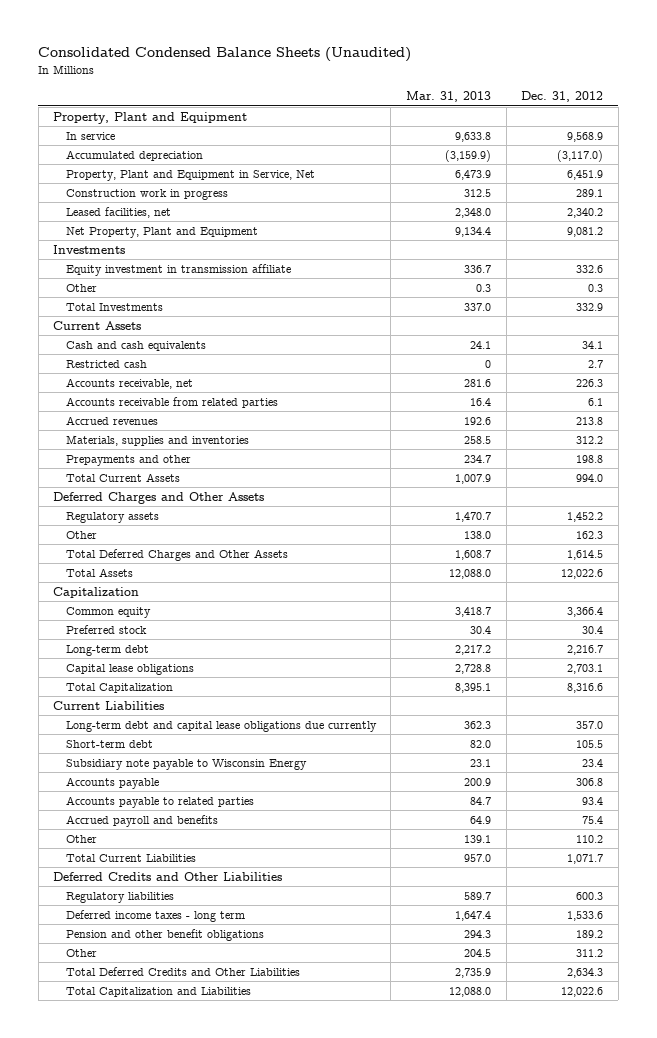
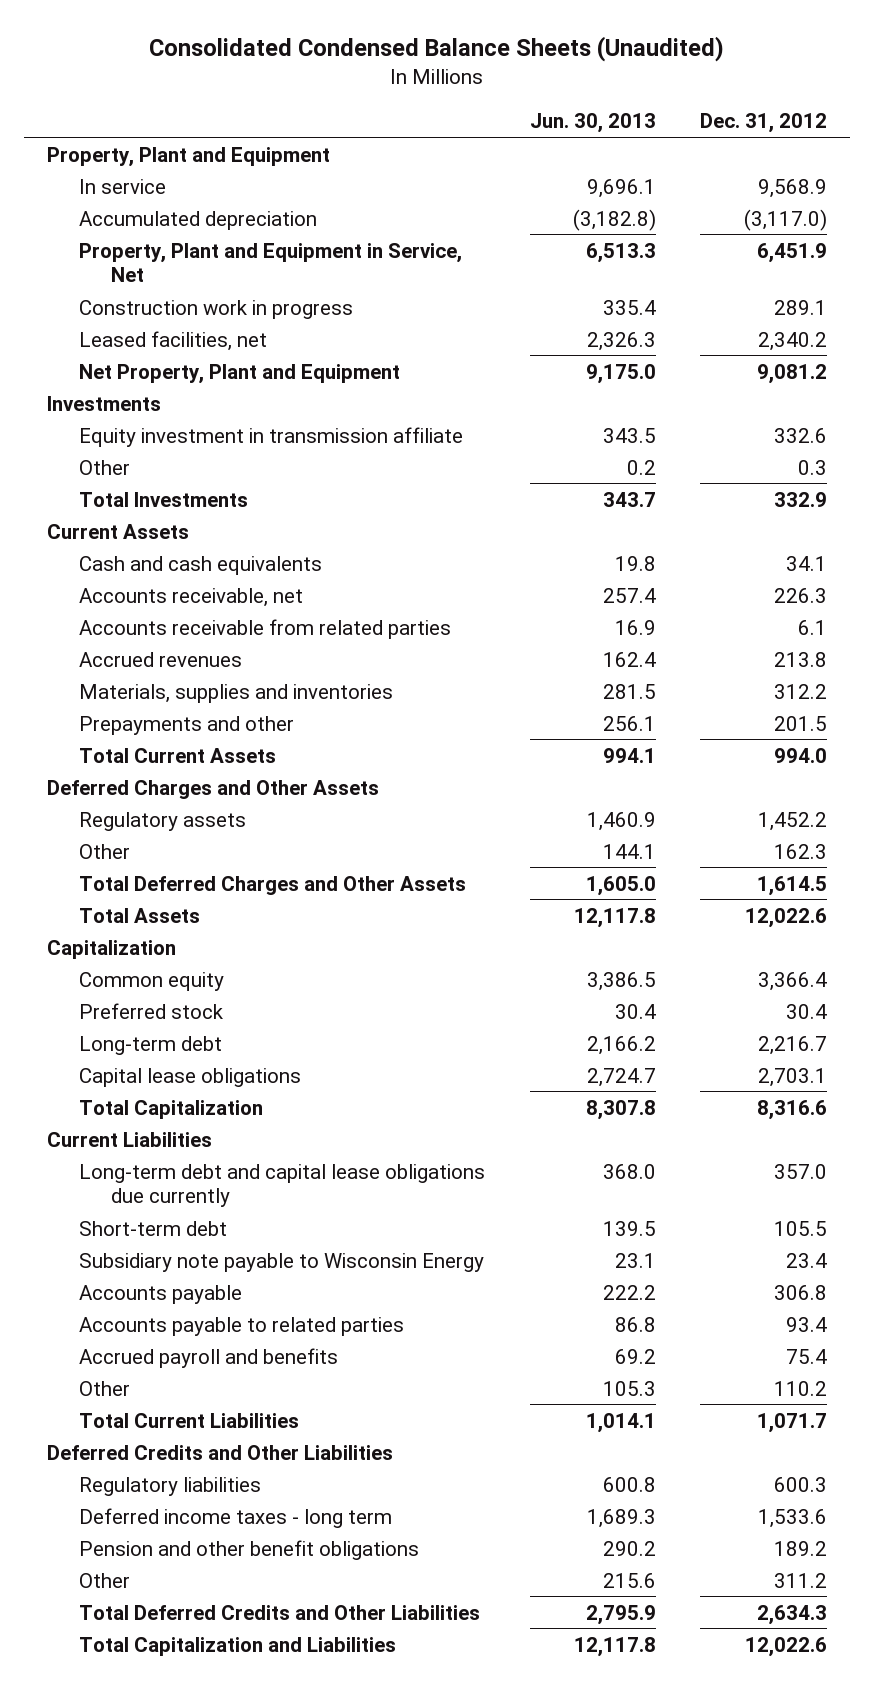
[405,91,491,103] Mar. 31, 2013 -> none
none -> [529,113,656,134] Jun. 30, 2013
[65,359,147,368] Restricted cash -> none
[576,454,604,463] 198.8 -> [774,715,828,731] 201.5

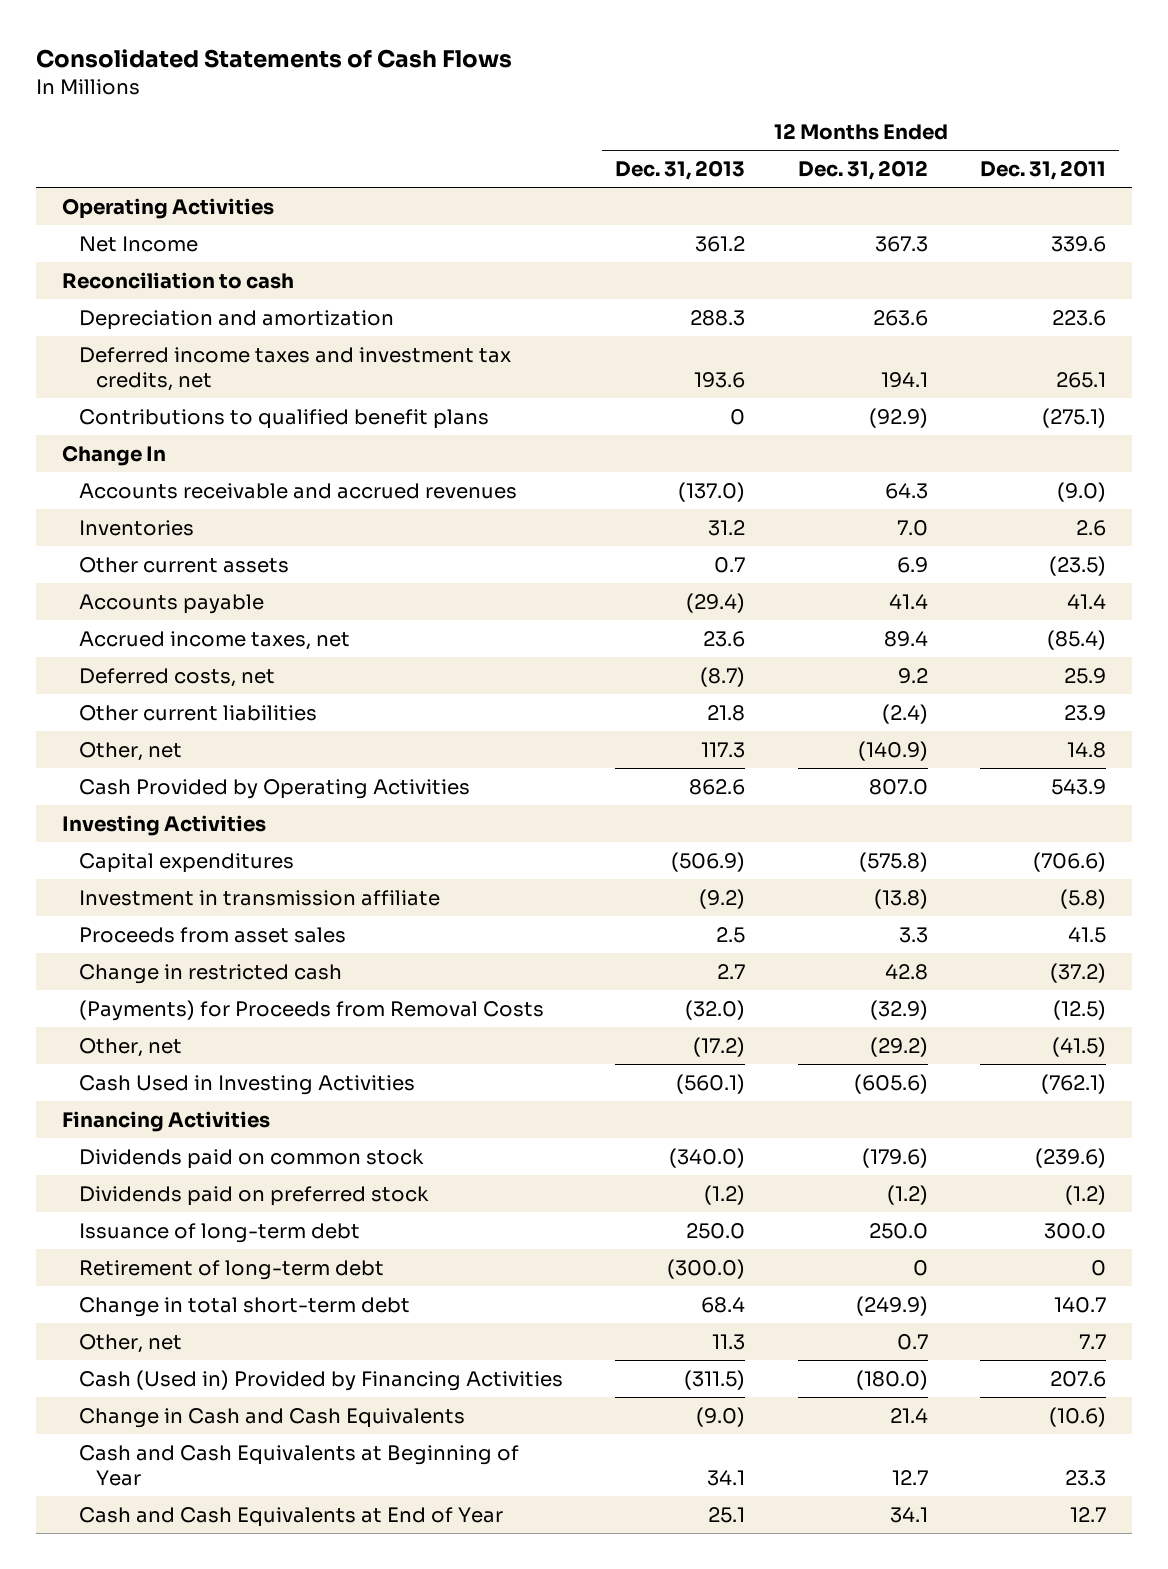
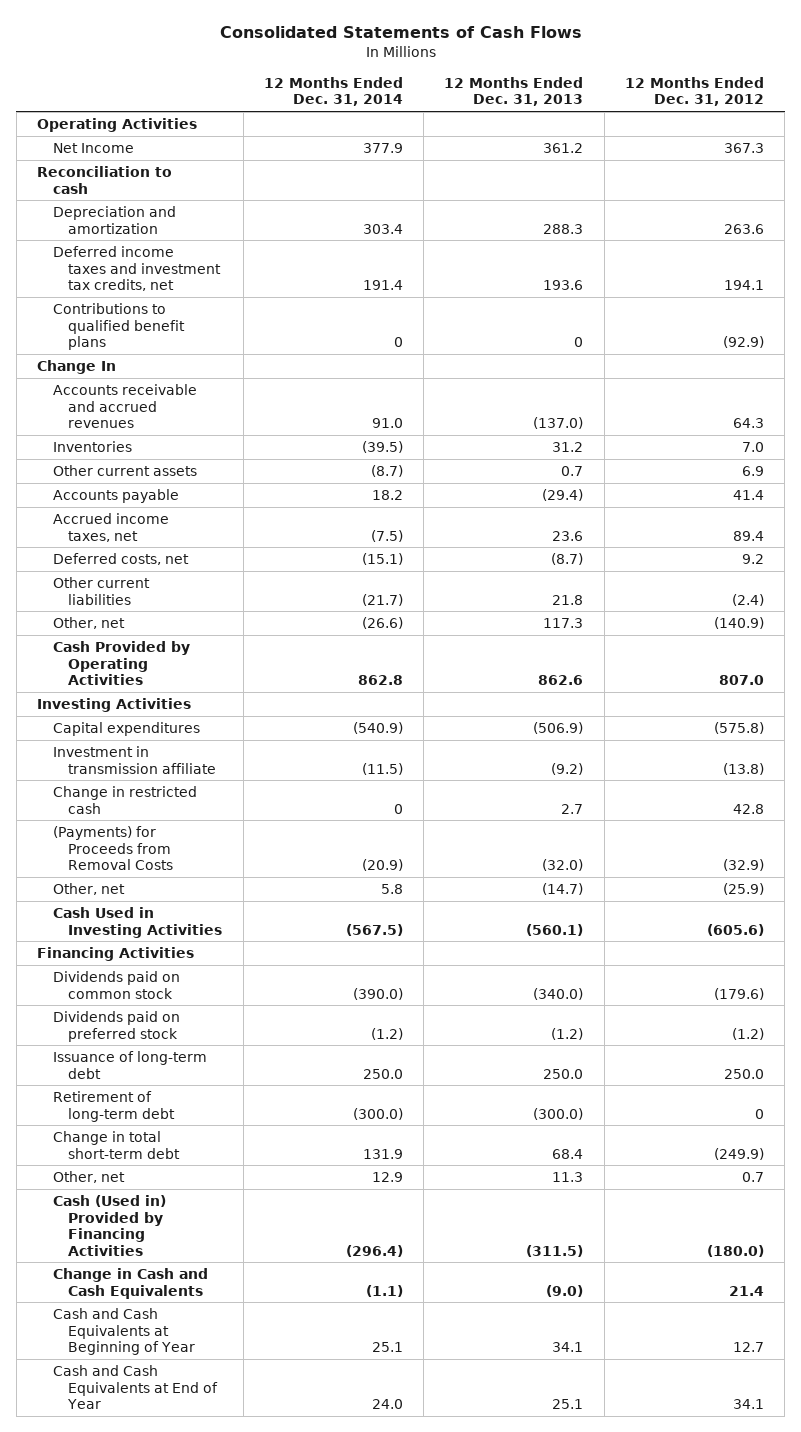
[980,160,1107,181] Dec. 31, 2011 -> none
none -> [263,76,403,107] 12 Months Ended Dec. 31, 2014
[79,926,347,943] Proceeds from asset sales -> none
[693,1036,746,1057] (17.2) -> [542,883,584,896] (14.7)
[869,1036,928,1057] (29.2) -> [722,883,764,896] (25.9)

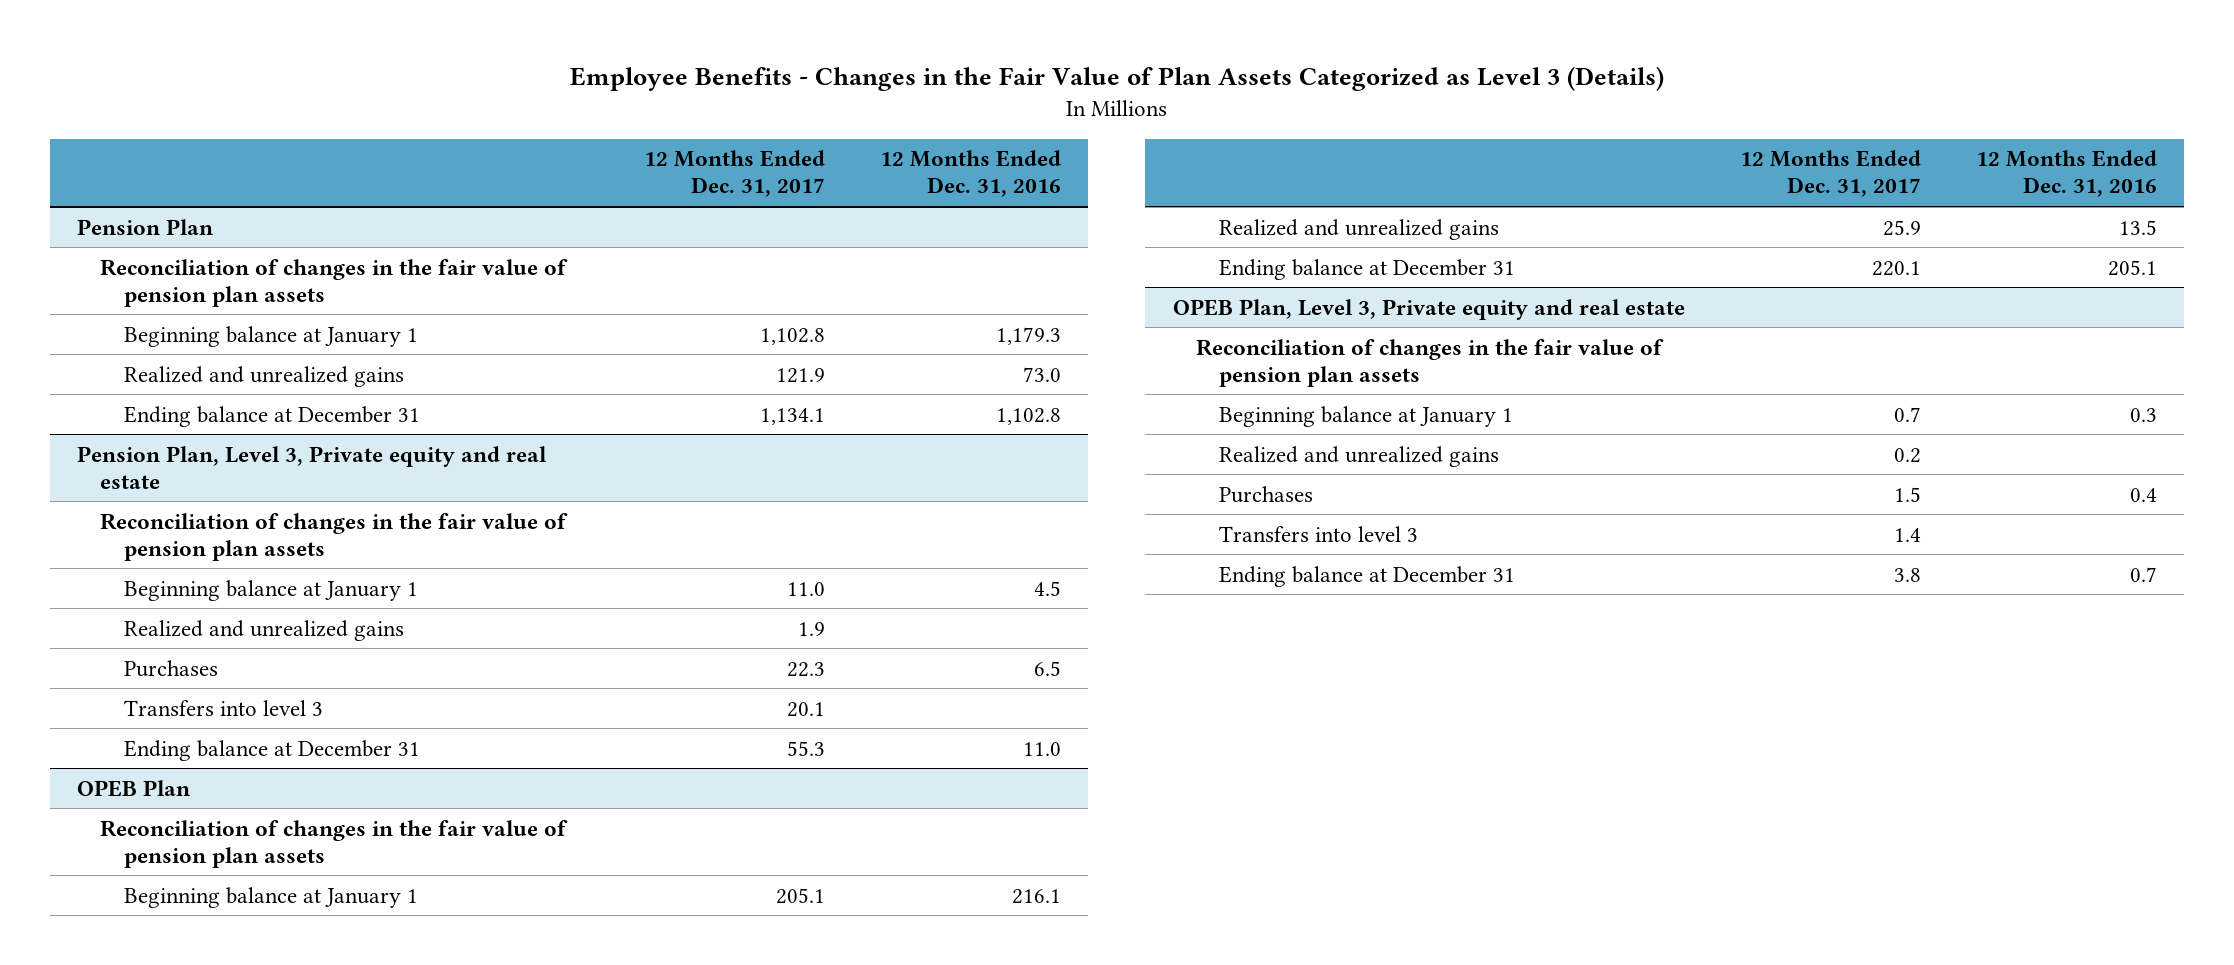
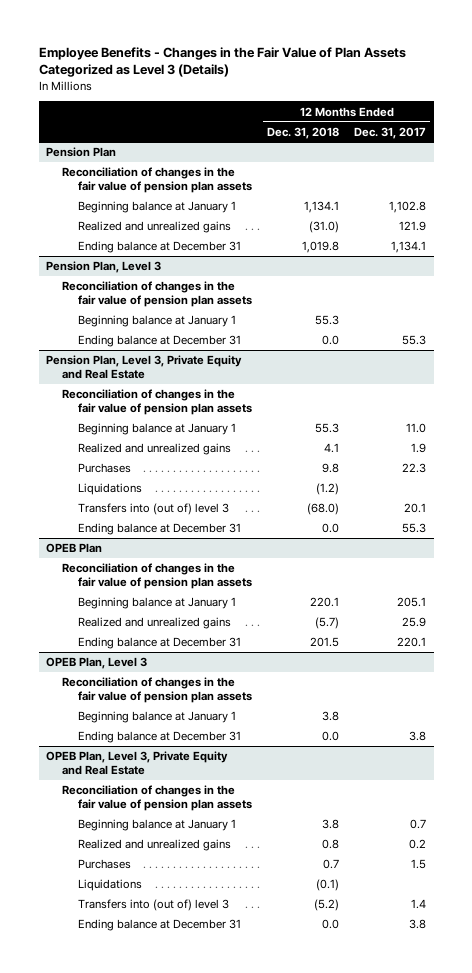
[879,150,1061,198] 12 Months Ended Dec. 31, 2016 -> none
none -> [267,126,340,139] Dec. 31, 2018
[77,445,548,489] Pension Plan, Level 3, Private equity and real estate -> none
none -> [46,261,162,274] Pension Plan, Level 3
none -> [78,315,237,328] Beginning balance at January 1
none -> [78,335,242,348] Ending balance at December 31
none -> [46,355,243,380] Pension Plan, Level 3, Private Equity and Real Estate
none -> [62,389,253,416] Reconciliation of changes in the fair value of pension plan assets
none -> [78,483,143,496] Liquidations
[123,699,323,716] Transfers into level 3 -> [78,503,230,516] Transfers into (out of) level 3
[1172,298,1685,320] OPEB Plan, Level 3, Private equity and real estate -> none
none -> [46,657,148,670] OPEB Plan, Level 3
none -> [78,711,237,724] Beginning balance at January 1
none -> [78,731,242,744] Ending balance at December 31
none -> [46,751,229,776] OPEB Plan, Level 3, Private Equity and Real Estate
none -> [62,785,253,812] Reconciliation of changes in the fair value of pension plan assets
none -> [78,879,143,892] Liquidations
[1219,525,1419,542] Transfers into level 3 -> [78,899,230,912] Transfers into (out of) level 3

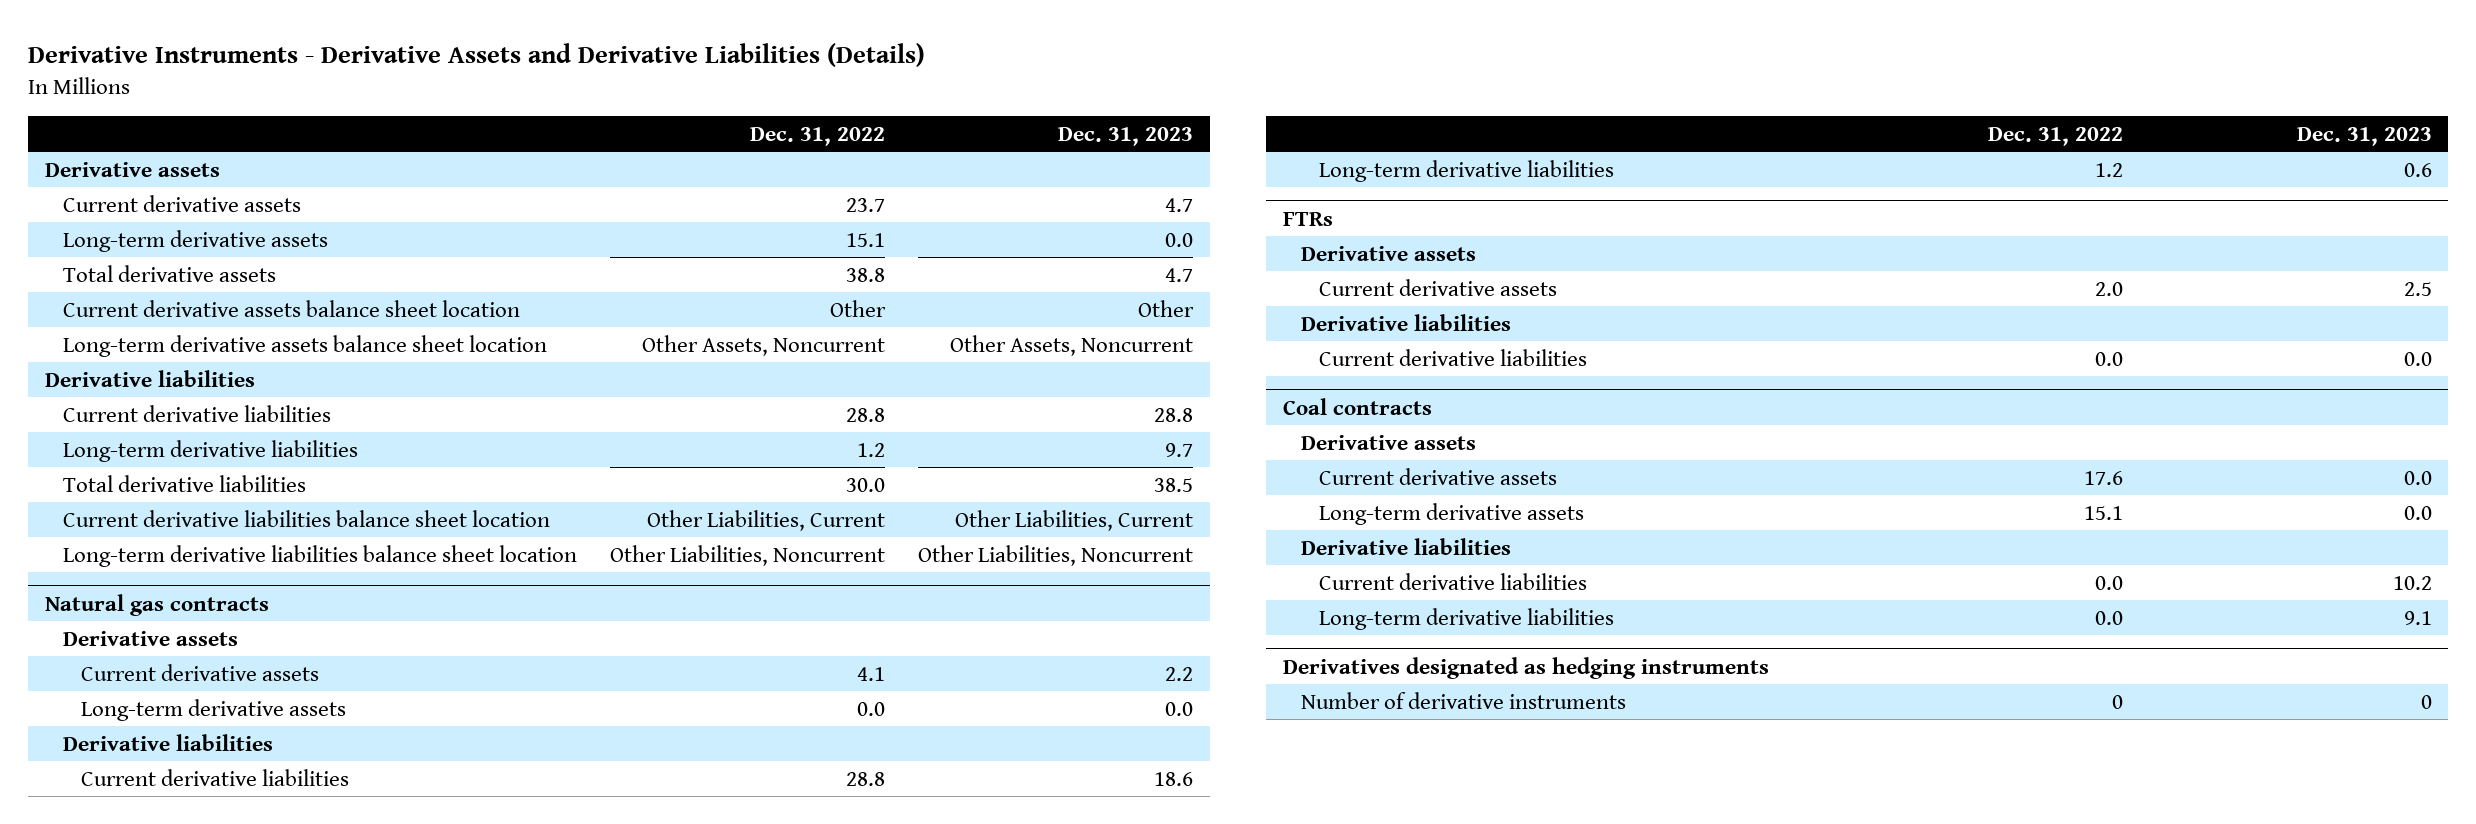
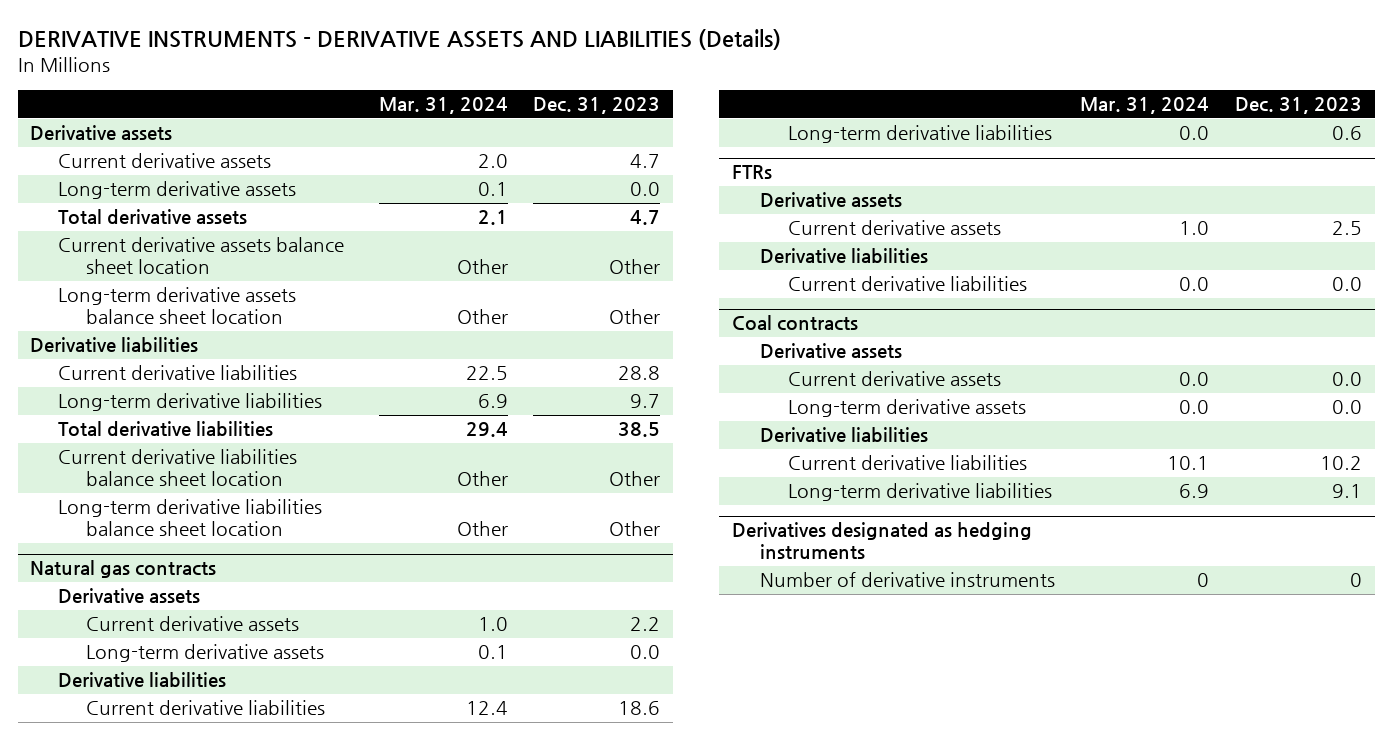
[28,43,926,68] Derivative Instruments - Derivative Assets and Derivative Liabilities (Details) -> [17,29,781,51] DERIVATIVE INSTRUMENTS - DERIVATIVE ASSETS AND LIABILITIES (Details)
[750,126,886,146] Dec. 31, 2022 -> none
none -> [378,97,508,115] Mar. 31, 2024
[950,334,1194,356] Other Assets, Noncurrent -> [609,309,661,325] Other
[955,509,1194,531] Other Liabilities, Current -> [609,471,661,487] Other
[918,544,1194,566] Other Liabilities, Noncurrent -> [609,521,661,537] Other

